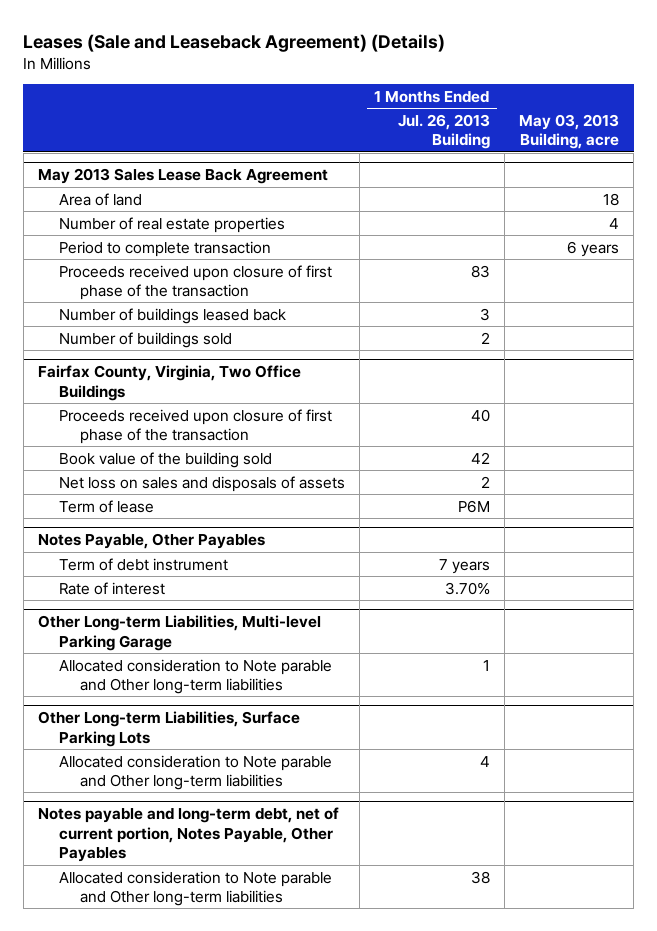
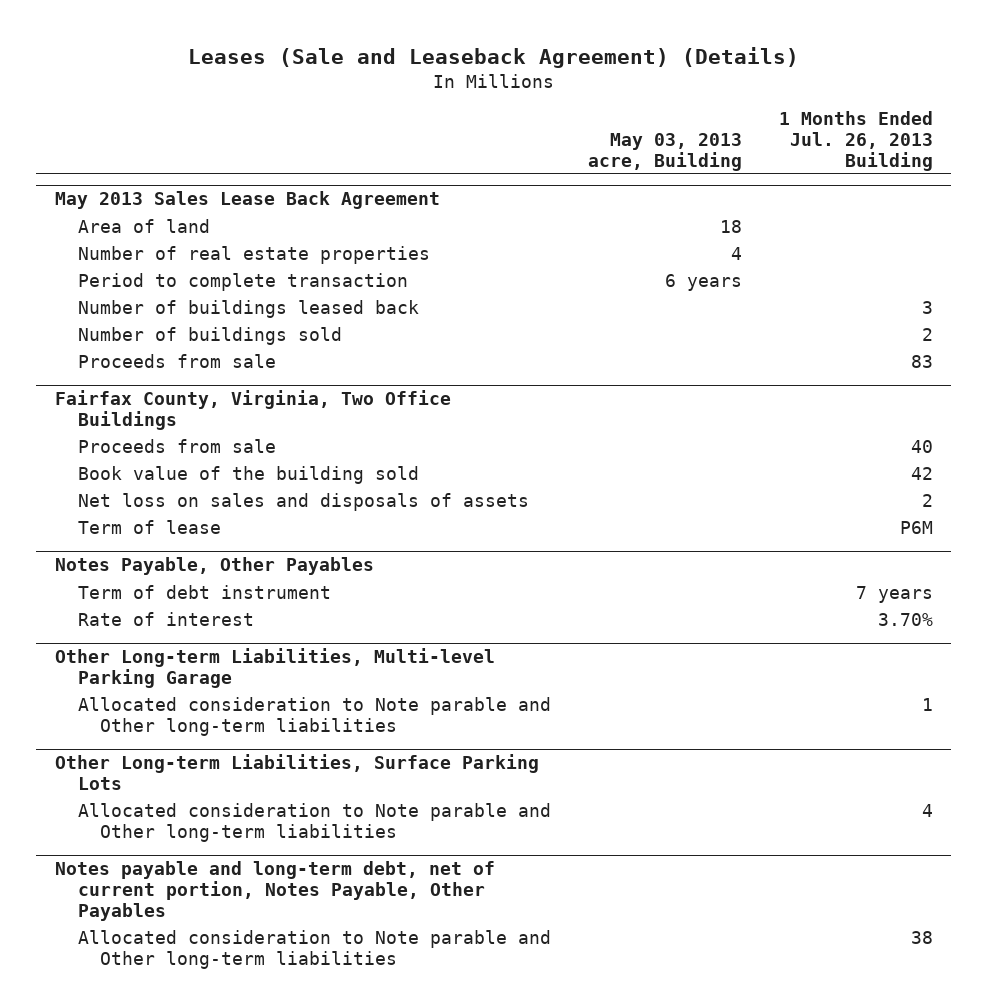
[519,113,620,150] May 03, 2013 Building, acre -> none
none -> [587,132,742,171] May 03, 2013 acre, Building
[59,264,333,301] Proceeds received upon closure of first phase of the transaction -> none
none -> [77,354,276,369] Proceeds from sale
[59,408,333,445] Proceeds received upon closure of first phase of the transaction -> none
none -> [77,439,276,454] Proceeds from sale

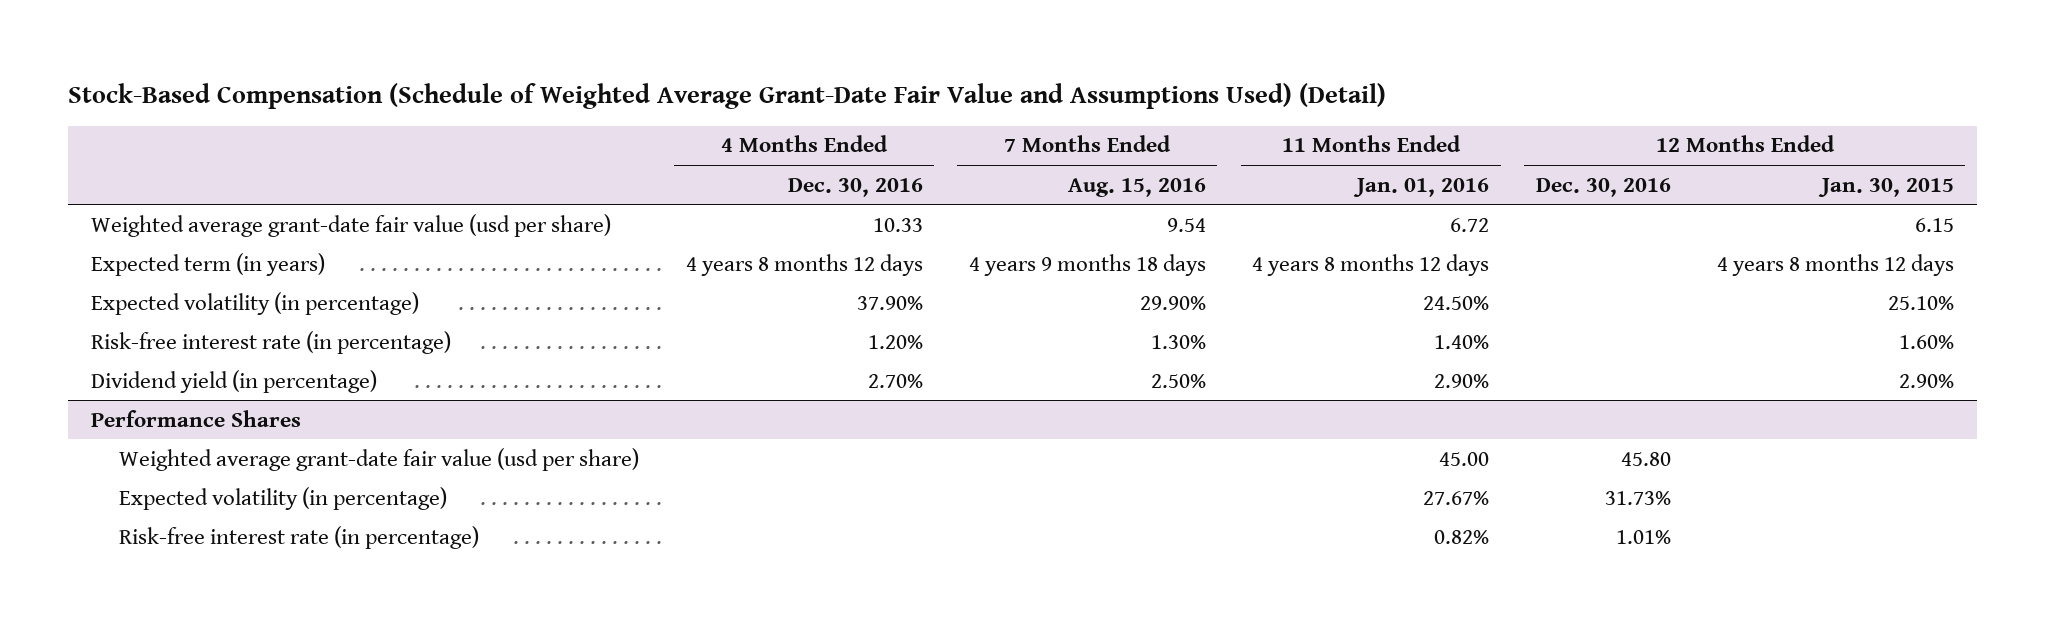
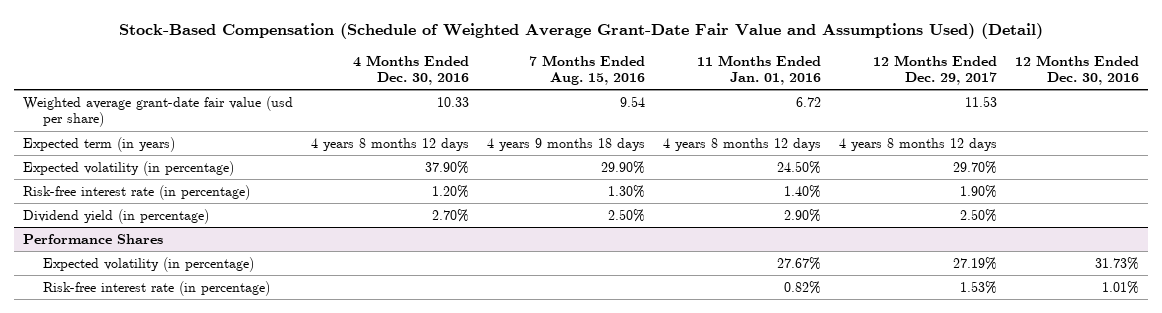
[1817,177,1954,197] Jan. 30, 2015 -> none
none -> [873,54,998,86] 12 Months Ended Dec. 29, 2017
[119,447,640,471] Weighted average grant-date fair value (usd per share) -> none

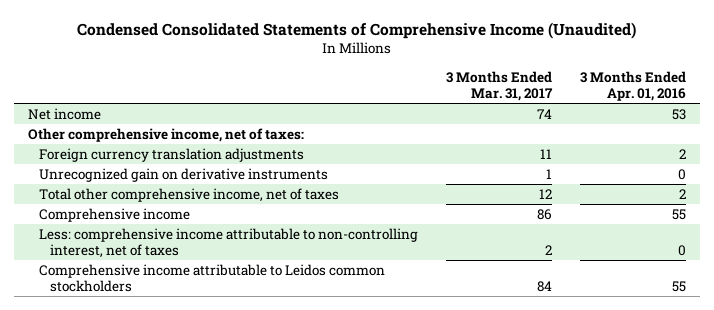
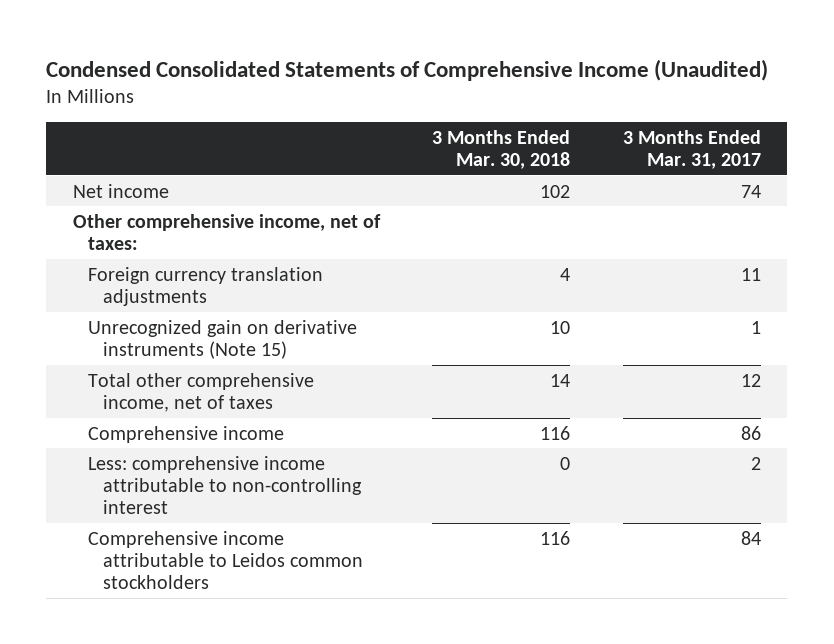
[579,70,686,101] 3 Months Ended Apr. 01, 2016 -> none
none -> [432,129,571,169] 3 Months Ended Mar. 30, 2018
[39,168,329,183] Unrecognized gain on derivative instruments -> [87,319,357,359] Unrecognized gain on derivative instruments (Note 15)
[39,228,419,259] Less: comprehensive income attributable to non-controlling interest, net of taxes -> [87,455,362,515] Less: comprehensive income attributable to non-controlling interest

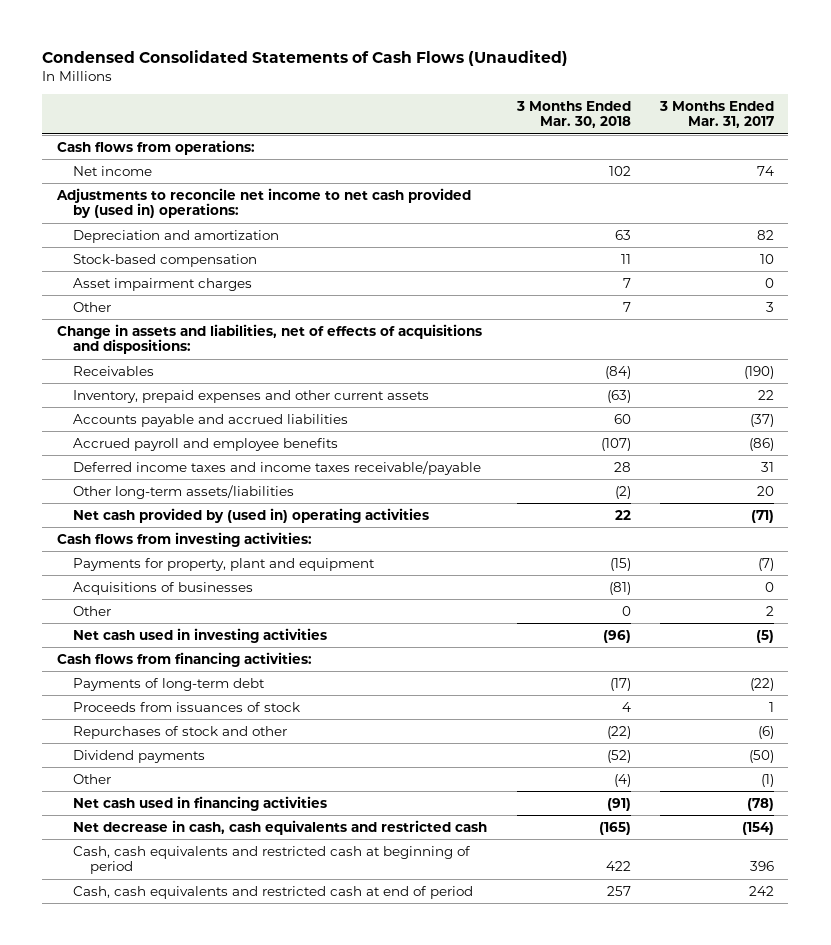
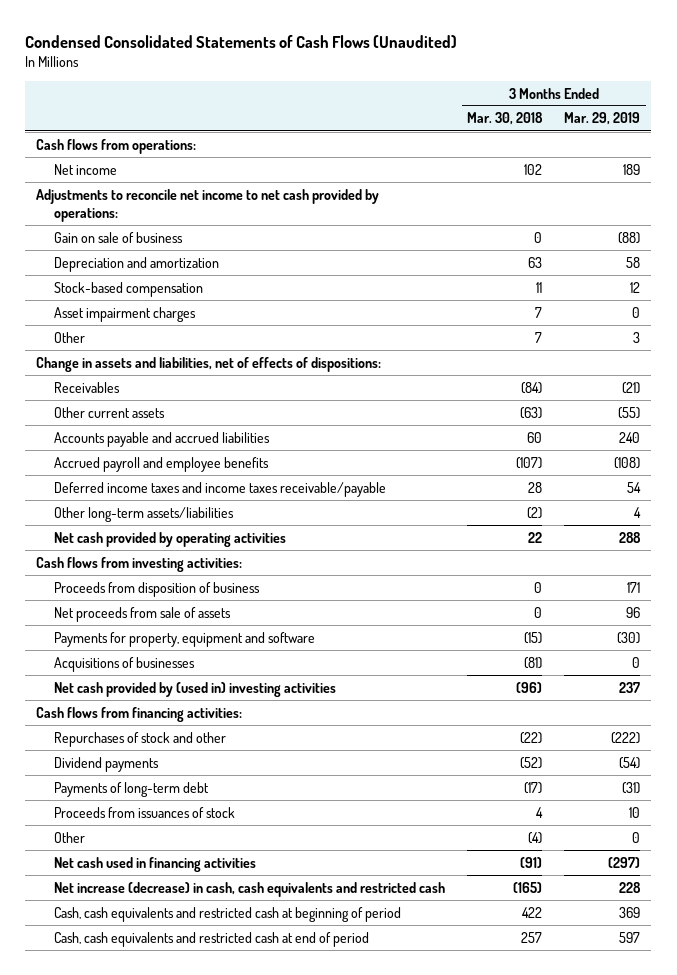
[658,100,774,129] 3 Months Ended Mar. 31, 2017 -> none
none -> [564,112,641,126] Mar. 29, 2019
[55,187,471,219] Adjustments to reconcile net income to net cash provided by (used in) operations: -> [36,188,380,222] Adjustments to reconcile net income to net cash provided by operations:
none -> [54,231,184,243] Gain on sale of business
[56,323,482,355] Change in assets and liabilities, net of effects of acquisitions and dispositions: -> [36,356,382,372] Change in assets and liabilities, net of effects of dispositions:
[73,389,430,403] Inventory, prepaid expenses and other current assets -> none
none -> [54,406,166,418] Other current assets
[73,507,430,523] Net cash provided by (used in) operating activities -> [54,531,287,547] Net cash provided by operating activities
none -> [54,581,261,597] Proceeds from disposition of business
none -> [54,606,232,622] Net proceeds from sale of assets
[73,557,376,571] Payments for property, plant and equipment -> [54,631,316,647] Payments for property, equipment and software
[73,605,112,616] Other -> none
[73,627,328,643] Net cash used in investing activities -> [54,681,337,697] Net cash provided by (used in) investing activities
[73,677,266,691] Payments of long-term debt -> [54,781,210,797] Payments of long-term debt
[73,701,301,712] Proceeds from issuances of stock -> [54,806,236,818] Proceeds from issuances of stock
[73,819,488,835] Net decrease in cash, cash equivalents and restricted cash -> [54,881,446,897] Net increase (decrease) in cash, cash equivalents and restricted cash

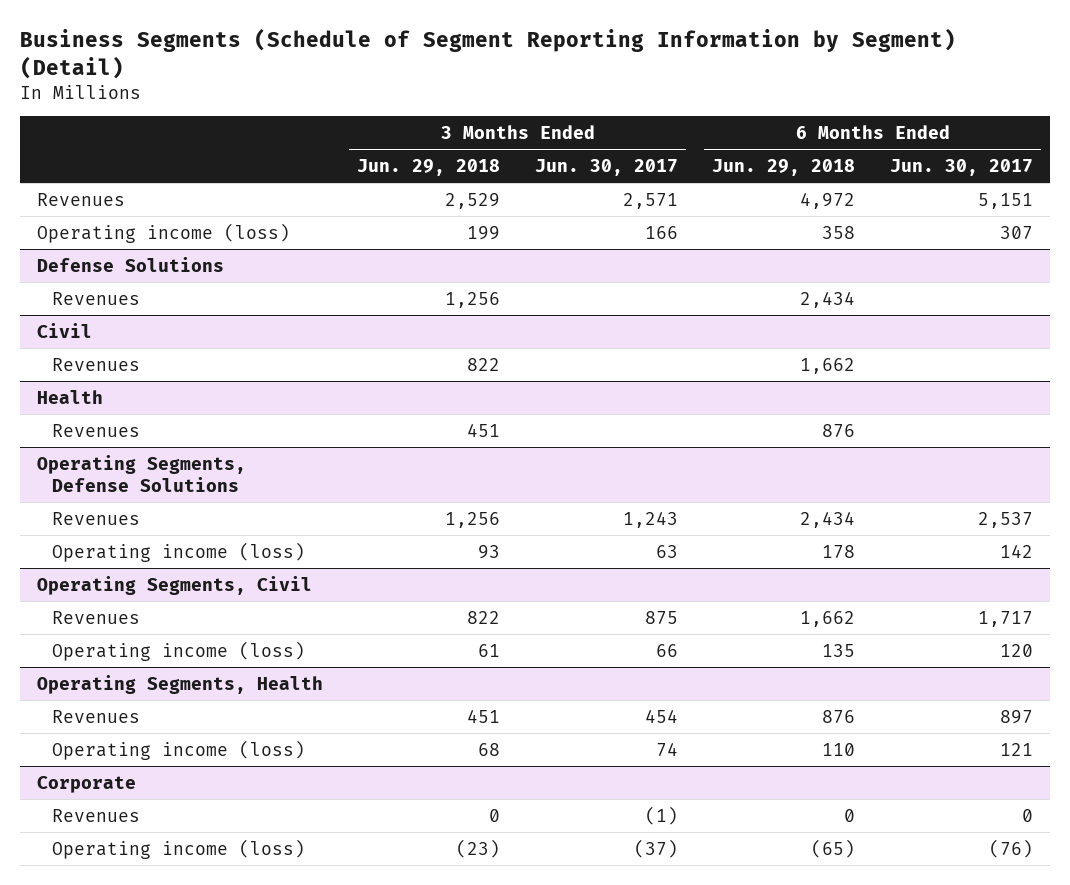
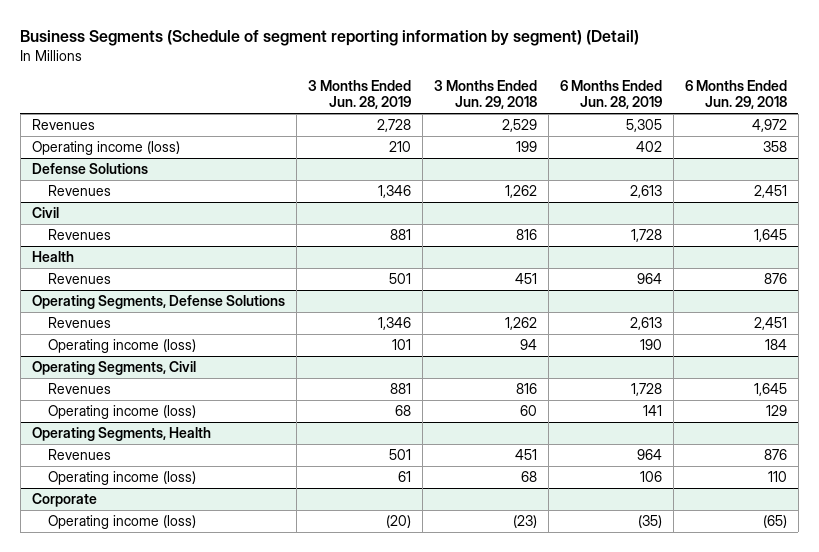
[19,28,956,79] Business Segments (Schedule of Segment Reporting Information by Segment) (Detail) -> [20,29,640,46] Business Segments (Schedule of segment reporting information by segment) (Detail)
[534,158,678,176] Jun. 30, 2017 -> none
[889,158,1033,176] Jun. 30, 2017 -> none
none -> [307,79,411,110] 3 Months Ended Jun. 28, 2019
none -> [559,79,662,110] 6 Months Ended Jun. 28, 2019
[445,291,501,308] 1,256 -> [504,185,537,199] 1,262
[800,290,856,308] 2,434 -> [753,185,787,199] 2,451
[467,357,501,371] 822 -> [515,229,537,241] 816
[800,357,856,374] 1,662 -> [753,229,787,243] 1,645
[445,511,501,528] 1,256 -> [504,317,537,331] 1,262
[800,510,856,528] 2,434 -> [753,317,787,331] 2,451
[478,544,501,559] 93 -> [519,339,537,351] 94
[822,544,856,558] 178 -> [764,339,787,351] 184
[467,610,501,624] 822 -> [515,383,537,395] 816
[800,610,856,627] 1,662 -> [753,383,787,397] 1,645
[478,643,501,657] 61 -> [519,405,537,417] 60
[822,643,856,657] 135 -> [765,405,787,417] 129
[51,808,140,822] Revenues -> none

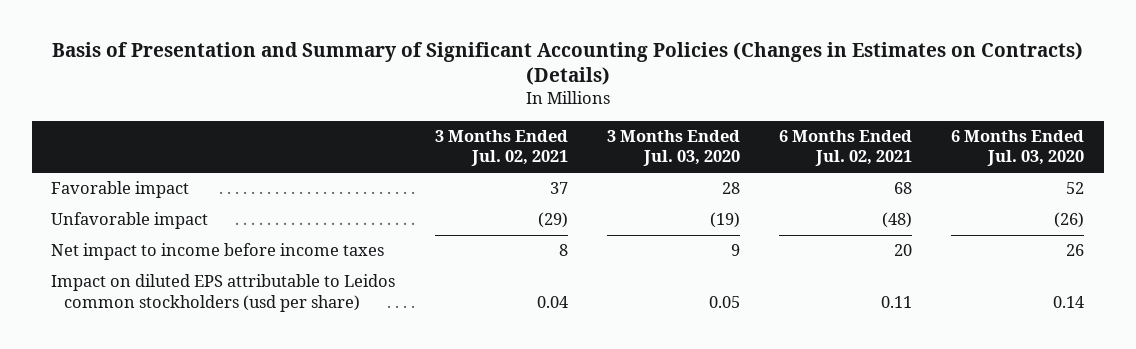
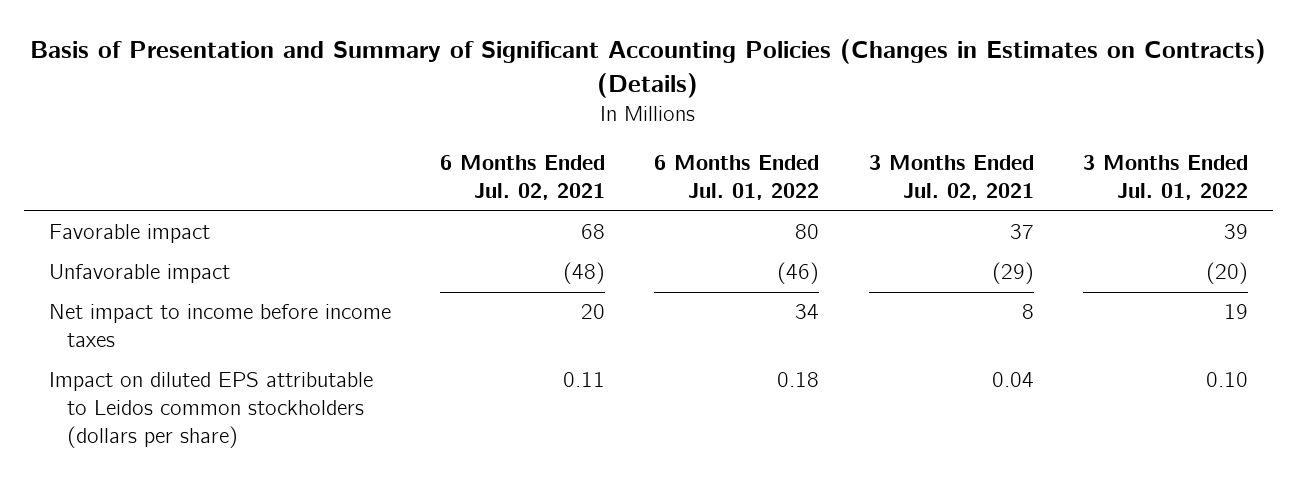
[606,130,740,167] 3 Months Ended Jul. 03, 2020 -> none
[951,130,1085,167] 6 Months Ended Jul. 03, 2020 -> none
none -> [654,155,820,201] 6 Months Ended Jul. 01, 2022
none -> [1082,155,1248,201] 3 Months Ended Jul. 01, 2022
[51,274,396,312] Impact on diluted EPS attributable to Leidos common stockholders (usd per share) -> [49,372,374,448] Impact on diluted EPS attributable to Leidos common stockholders (dollars per share)

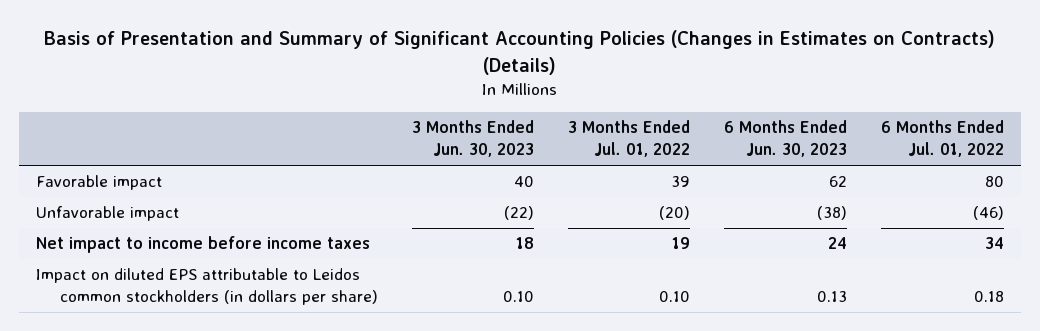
[440,155,606,201] 6 Months Ended Jul. 02, 2021 -> none
[868,155,1034,201] 3 Months Ended Jul. 02, 2021 -> none
none -> [412,120,535,158] 3 Months Ended Jun. 30, 2023
none -> [724,120,848,158] 6 Months Ended Jun. 30, 2023
[49,372,374,448] Impact on diluted EPS attributable to Leidos common stockholders (dollars per share) -> [35,268,379,306] Impact on diluted EPS attributable to Leidos common stockholders (in dollars per share)

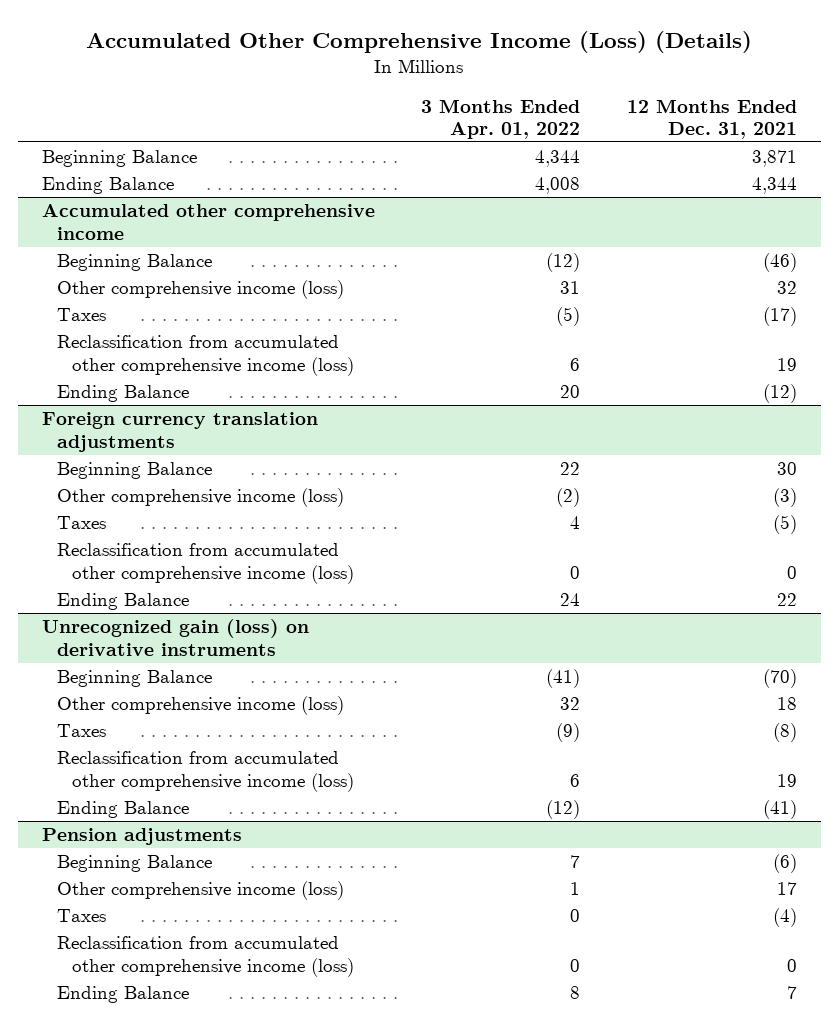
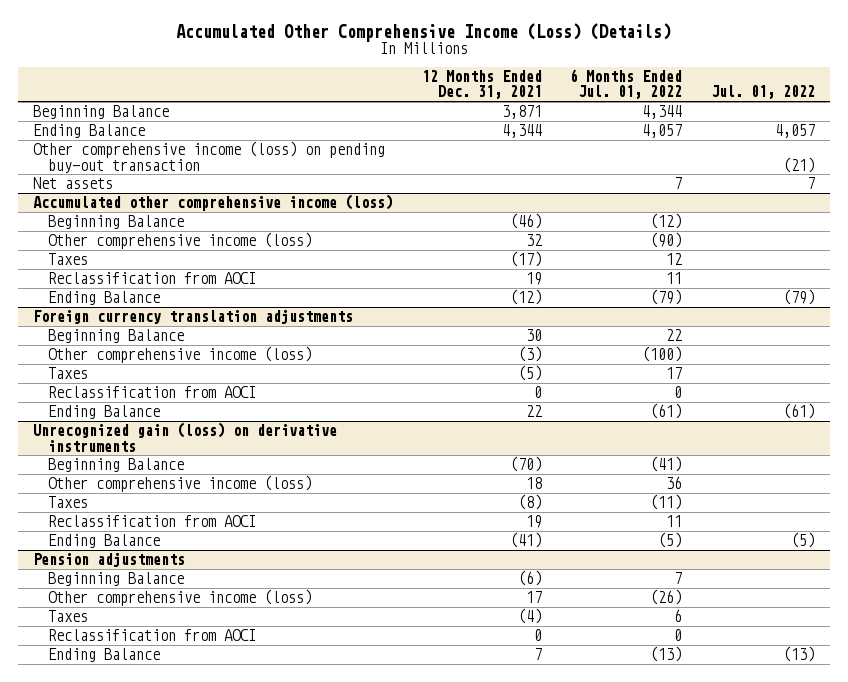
[421,98,581,139] 3 Months Ended Apr. 01, 2022 -> none
none -> [570,68,683,100] 6 Months Ended Jul. 01, 2022
none -> [711,85,816,100] Jul. 01, 2022
none -> [32,141,385,173] Other comprehensive income (loss) on pending buy-out transaction
none -> [32,177,113,190] Net assets
[41,204,375,240] Accumulated other comprehensive income -> [32,194,393,212] Accumulated other comprehensive income (loss)
[56,335,355,376] Reclassification from accumulated other comprehensive income (loss) -> [47,272,256,285] Reclassification from AOCI
[56,543,355,584] Reclassification from accumulated other comprehensive income (loss) -> [47,386,256,399] Reclassification from AOCI
[56,751,355,792] Reclassification from accumulated other comprehensive income (loss) -> [47,515,256,528] Reclassification from AOCI
[56,936,355,977] Reclassification from accumulated other comprehensive income (loss) -> [47,629,256,642] Reclassification from AOCI

